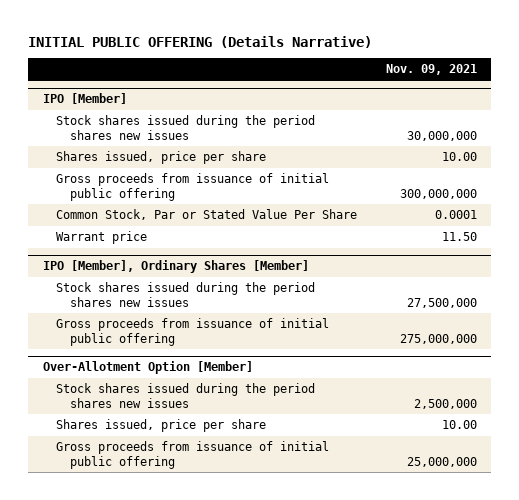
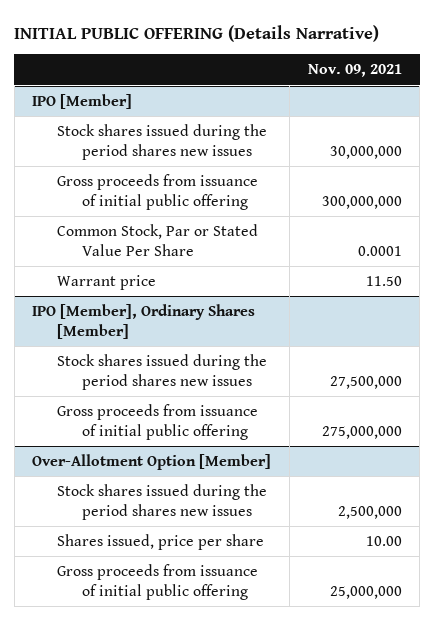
[56,151,267,165] Shares issued, price per share -> none

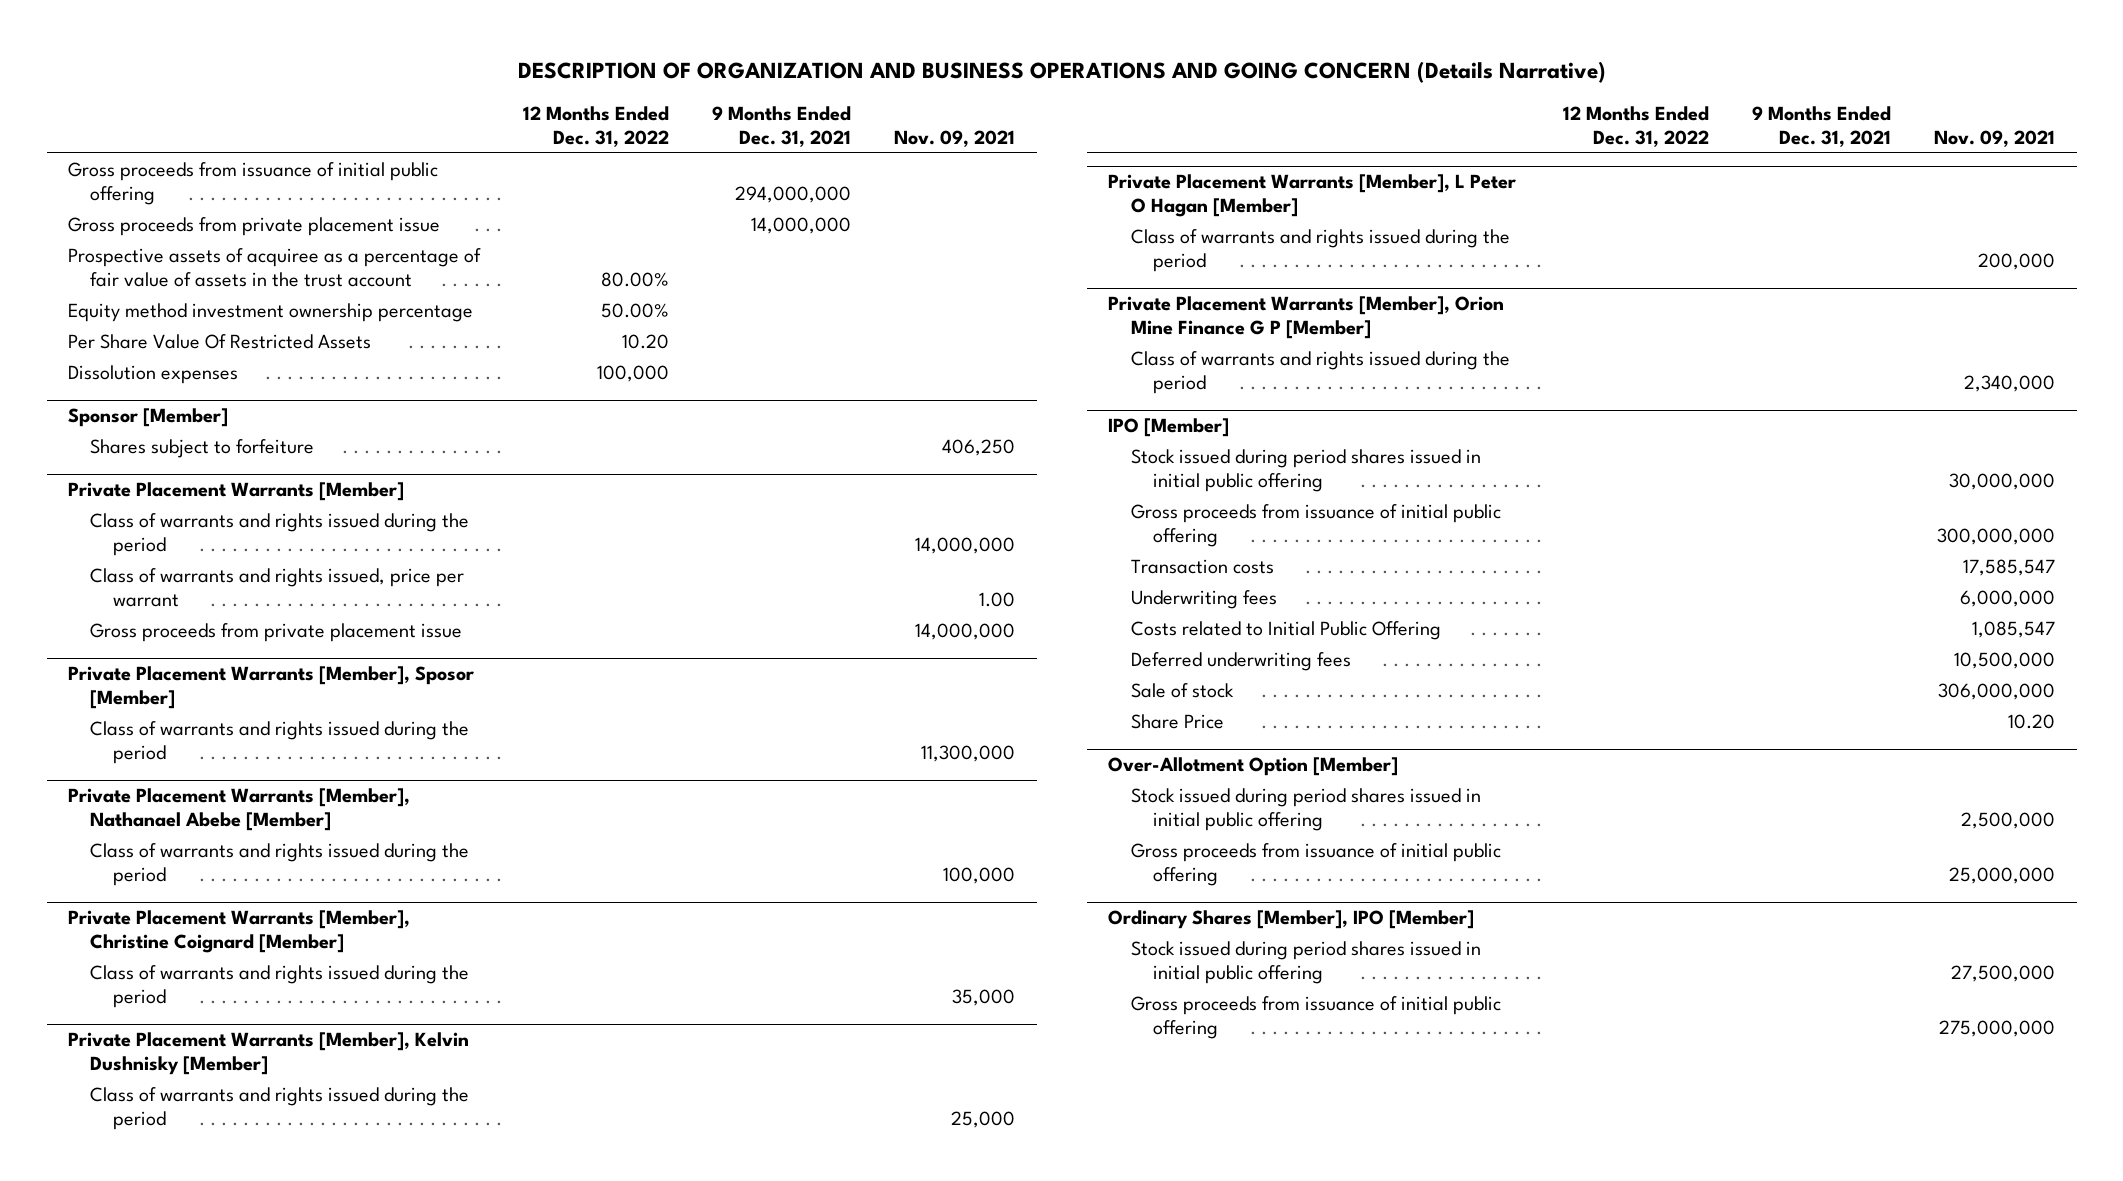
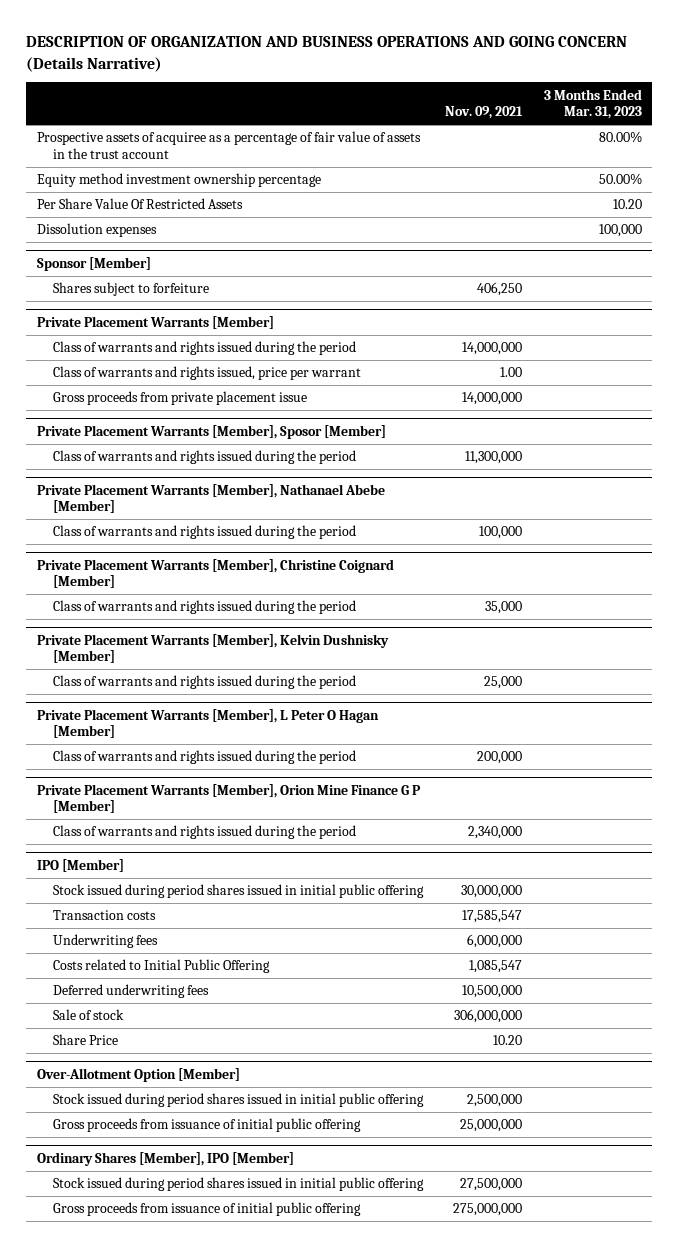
[523,105,670,147] 12 Months Ended Dec. 31, 2022 -> none
[712,105,852,147] 9 Months Ended Dec. 31, 2021 -> none
none -> [543,88,642,120] 3 Months Ended Mar. 31, 2023
[68,162,439,206] Gross proceeds from issuance of initial public offering -> none
[68,217,441,237] Gross proceeds from private placement issue -> none
[1130,504,1501,548] Gross proceeds from issuance of initial public offering -> none

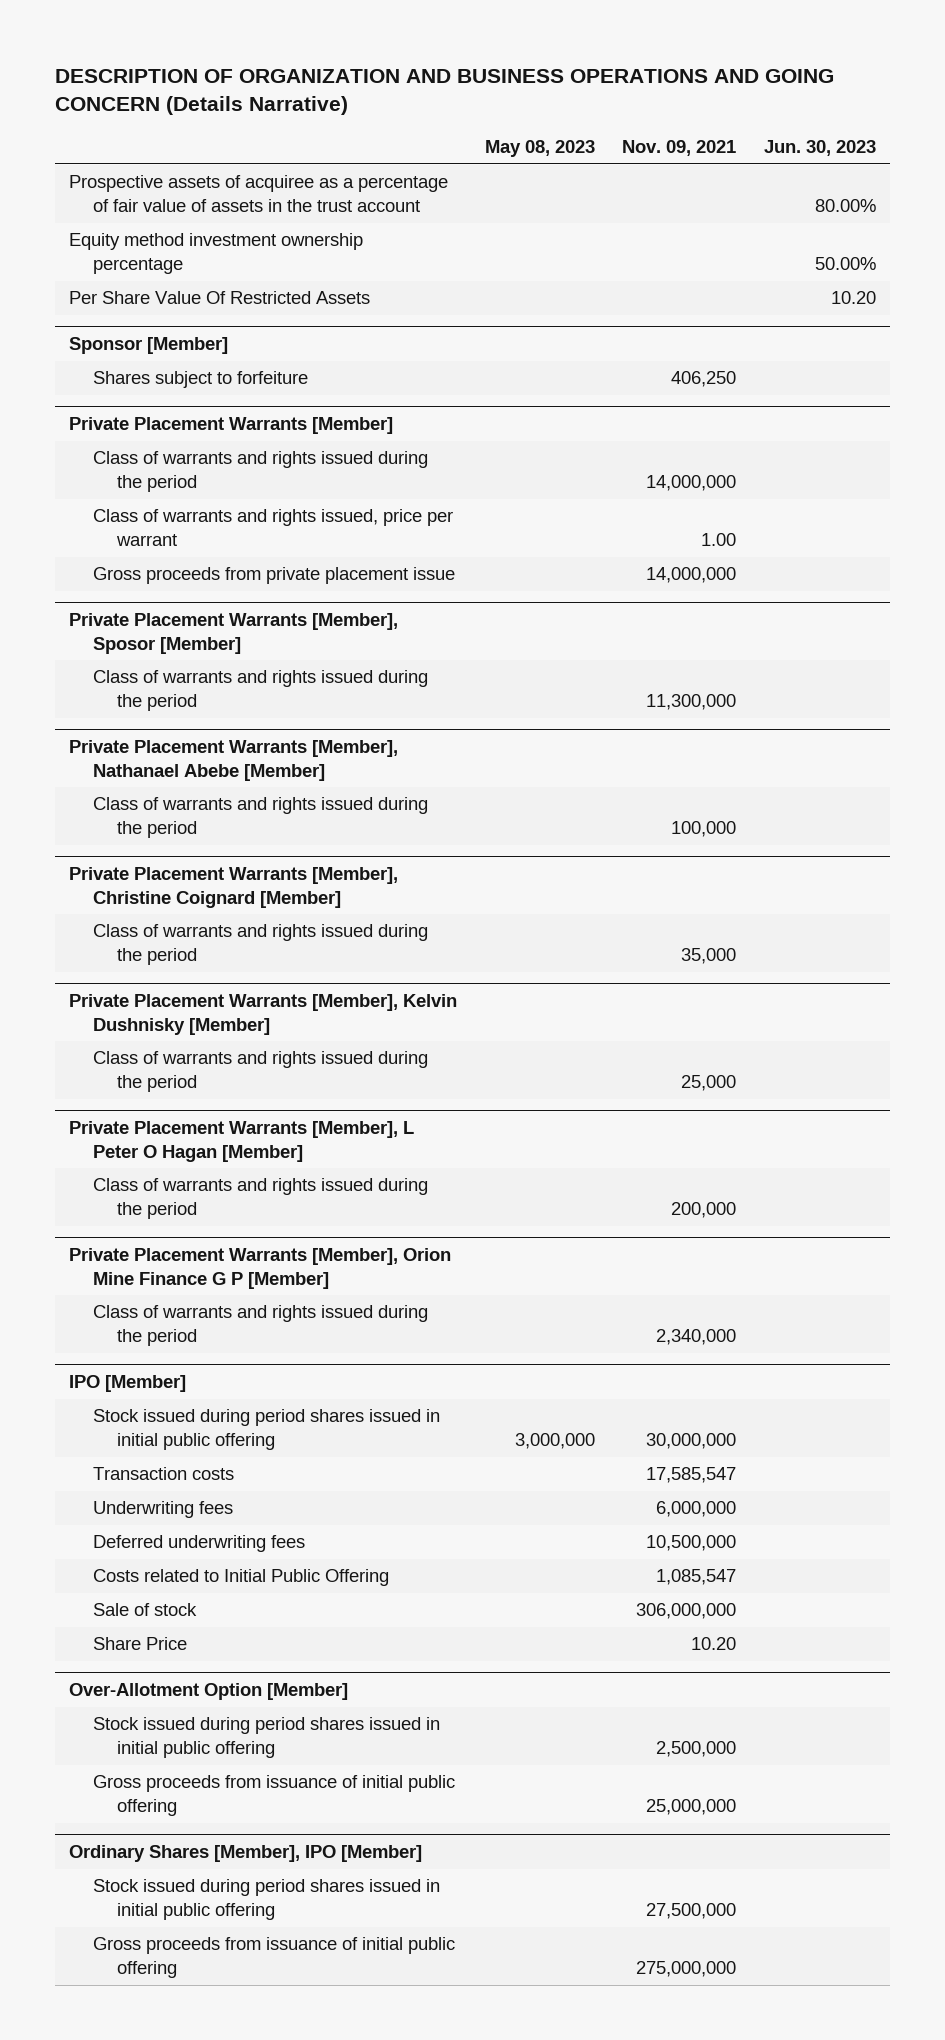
[543,88,642,120] 3 Months Ended Mar. 31, 2023 -> none
none -> [484,140,595,158] May 08, 2023
none -> [764,140,877,157] Jun. 30, 2023
[37,223,158,238] Dissolution expenses -> none
[53,959,271,974] Costs related to Initial Public Offering -> [92,1569,389,1587] Costs related to Initial Public Offering

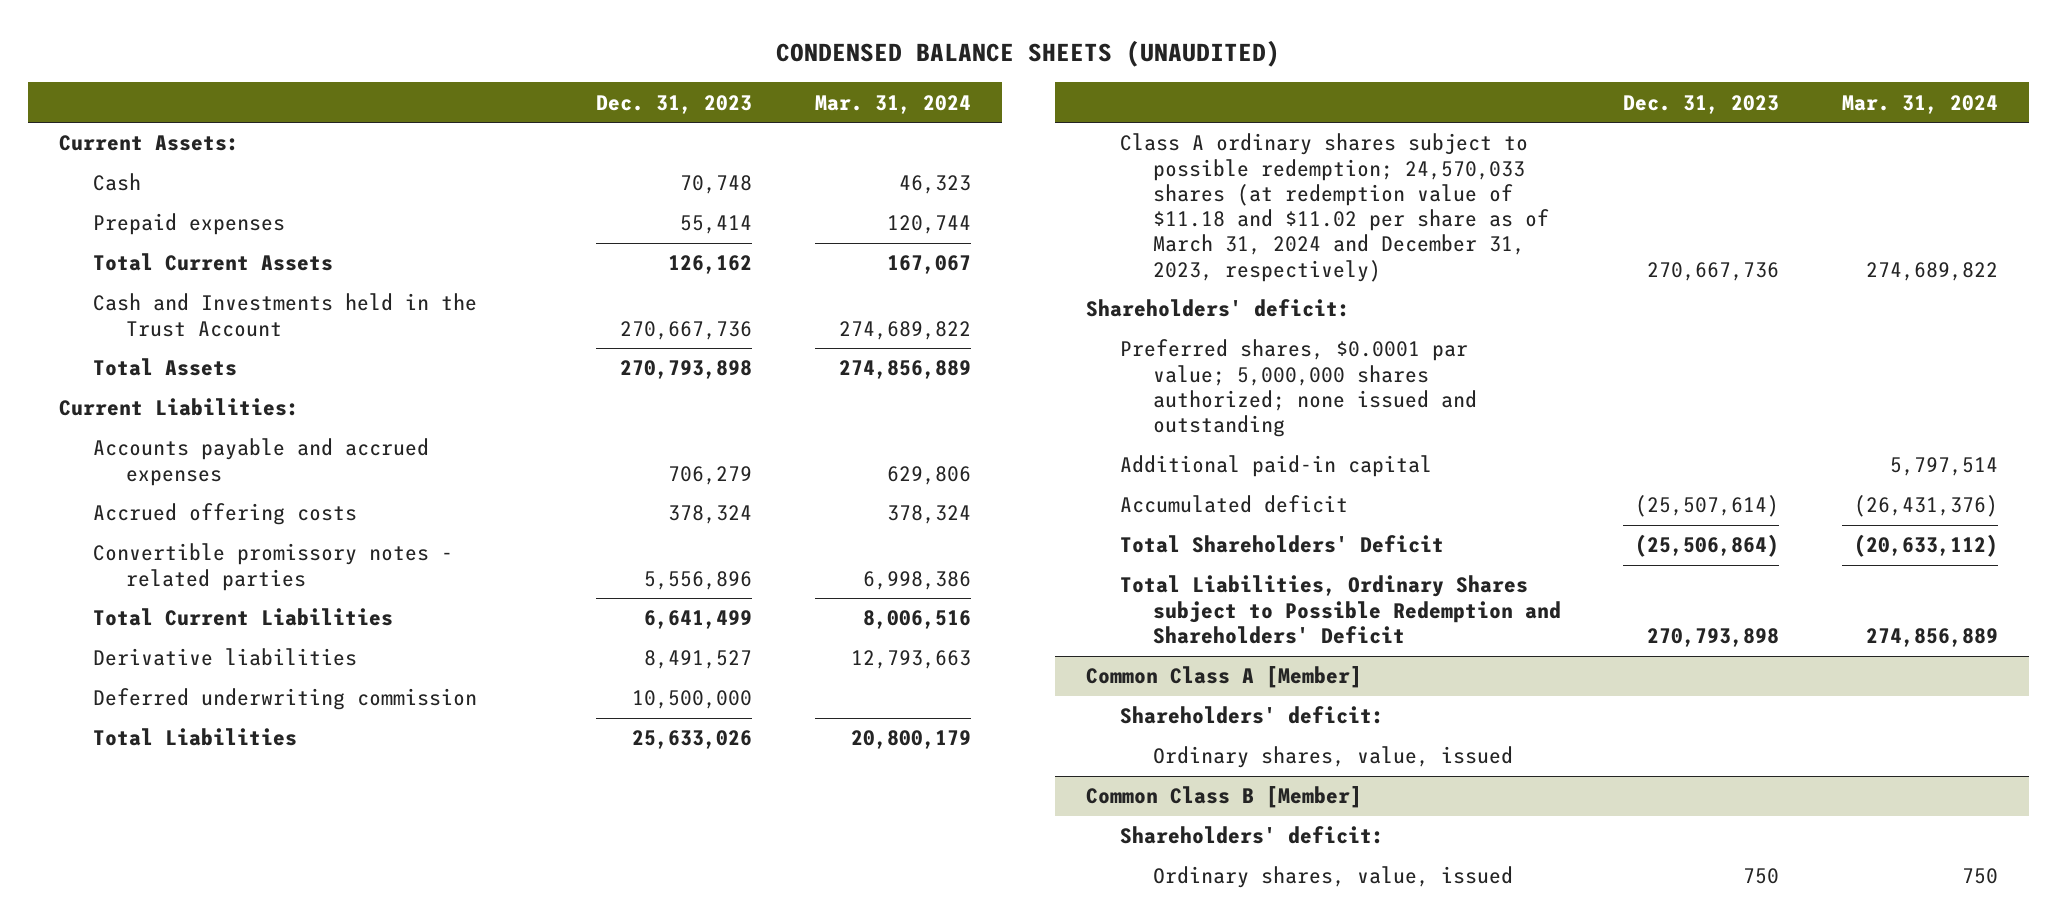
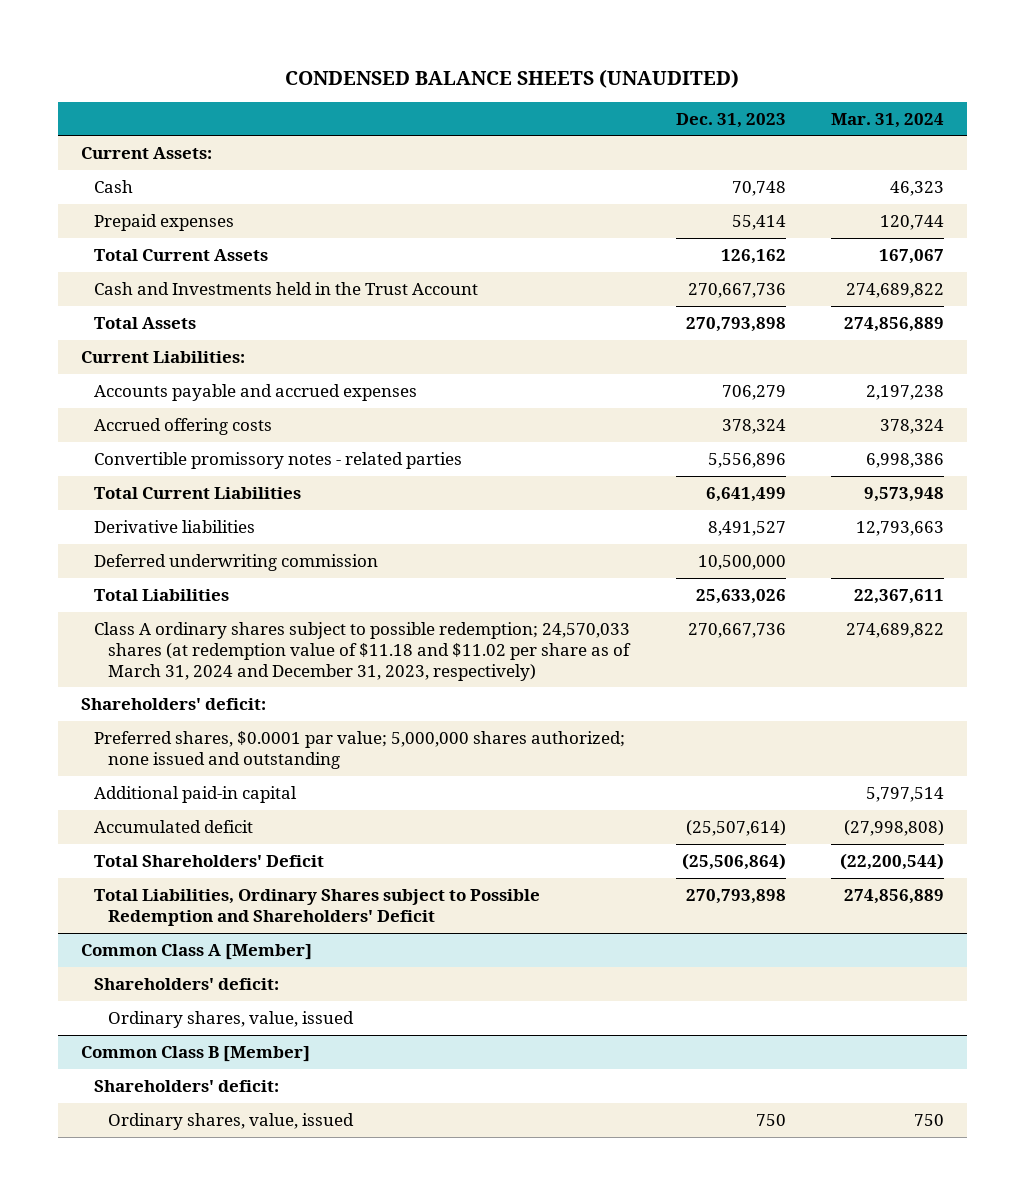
[886,465,971,485] 629,806 -> [866,384,945,400] 2,197,238
[862,610,971,630] 8,006,516 -> [864,486,945,502] 9,573,948
[850,730,971,750] 20,800,179 -> [854,588,945,604] 22,367,611
[1853,495,1998,518] (26,431,376) -> [844,819,945,836] (27,998,808)
[1853,534,1998,558] (20,633,112) -> [840,852,945,870] (22,200,544)

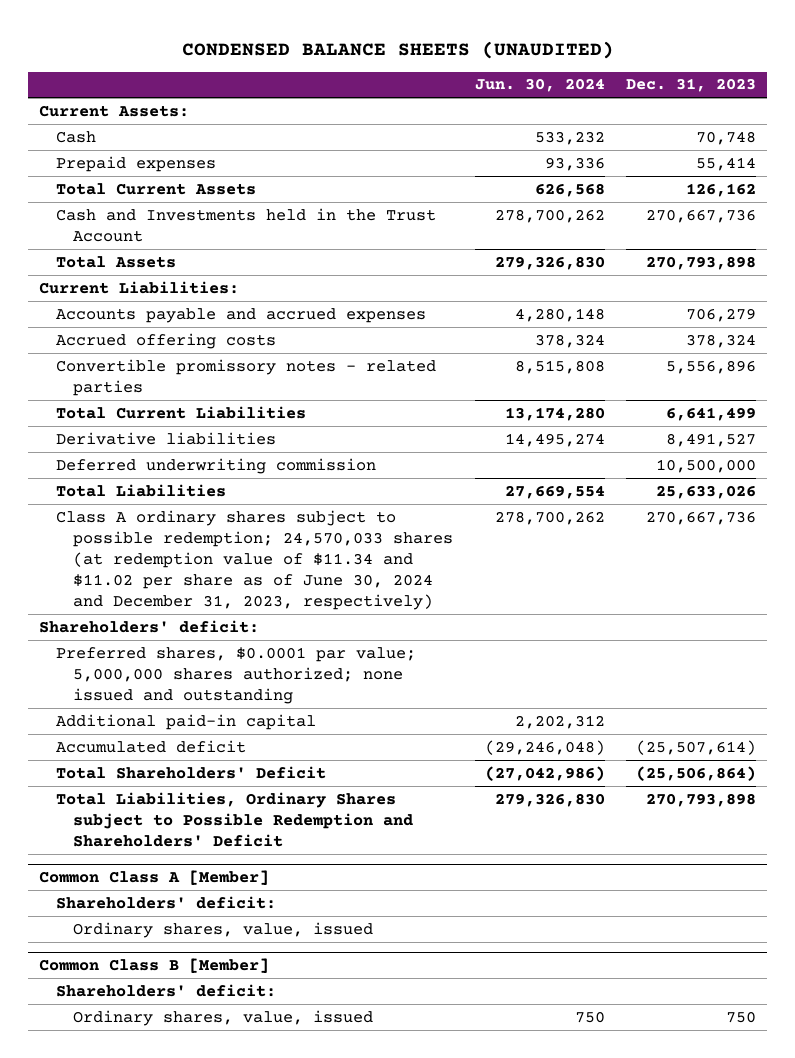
[831,112,945,128] Mar. 31, 2024 -> none
none -> [474,78,605,93] Jun. 30, 2024
[94,621,631,681] Class A ordinary shares subject to possible redemption; 24,570,033 shares (at redemption value of $11.18 and $11.02 per share as of March 31, 2024 and December 31, 2023, respectively) -> [55,509,454,611] Class A ordinary shares subject to possible redemption; 24,570,033 shares (at redemption value of $11.34 and $11.02 per share as of June 30, 2024 and December 31, 2023, respectively)

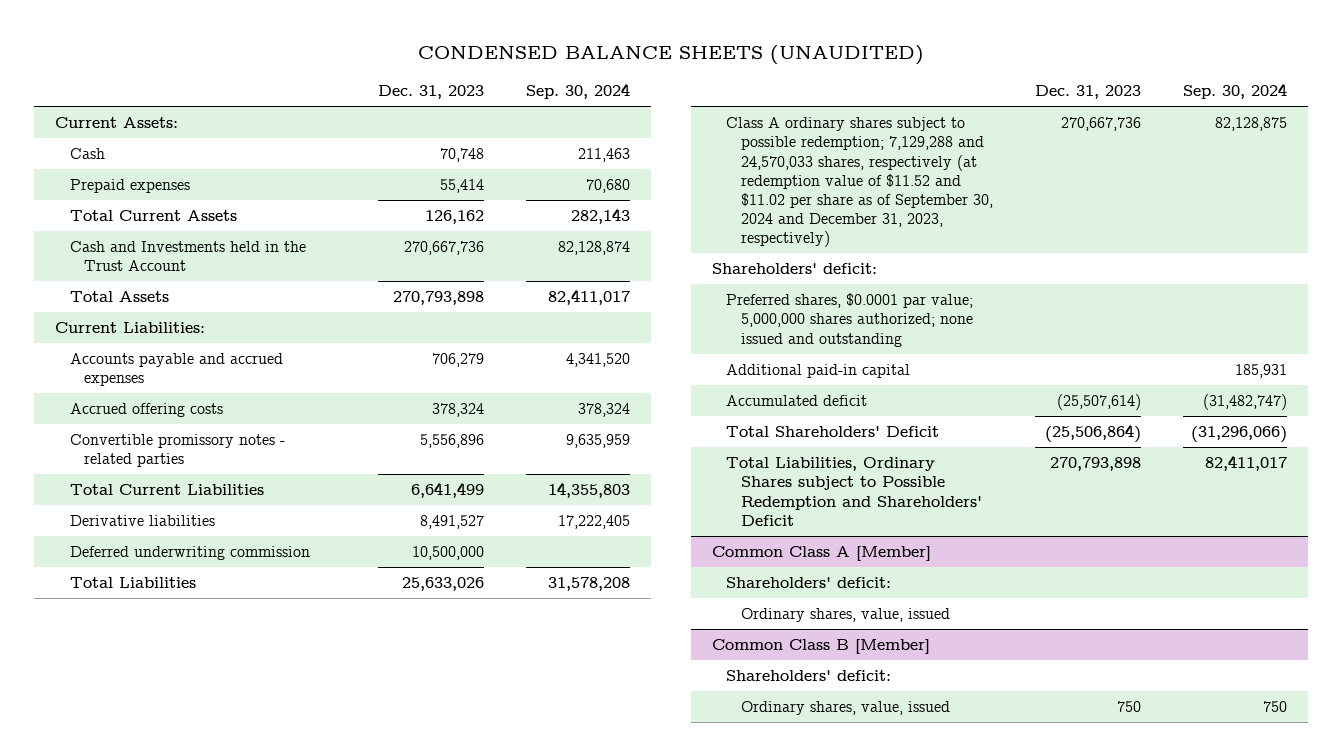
[474,78,605,93] Jun. 30, 2024 -> none
none -> [526,83,631,100] Sep. 30, 2024
[55,509,454,611] Class A ordinary shares subject to possible redemption; 24,570,033 shares (at redemption value of $11.34 and $11.02 per share as of June 30, 2024 and December 31, 2023, respectively) -> [726,117,993,248] Class A ordinary shares subject to possible redemption; 7,129,288 and 24,570,033 shares, respectively (at redemption value of $11.52 and $11.02 per share as of September 30, 2024 and December 31, 2023, respectively)

